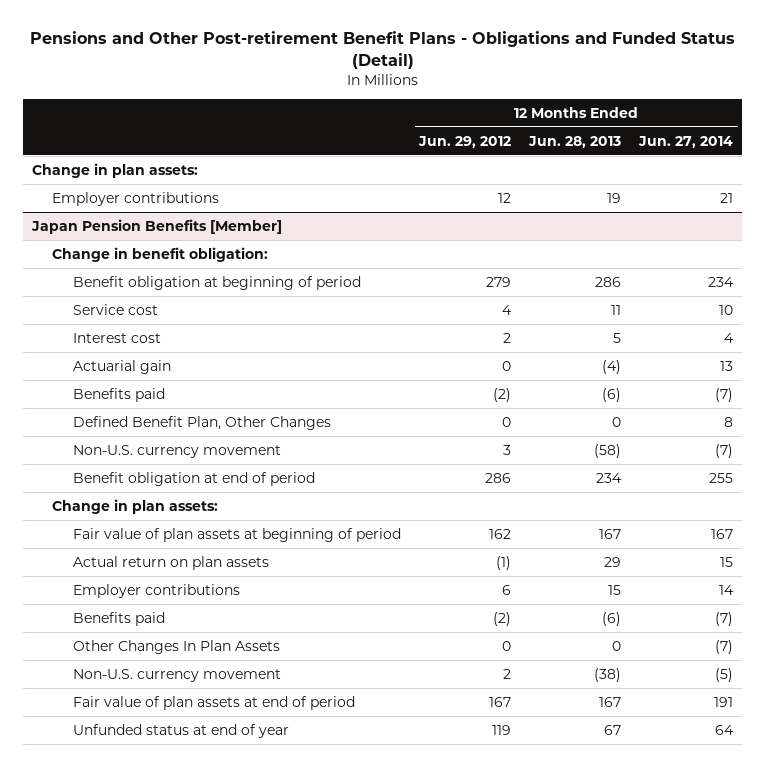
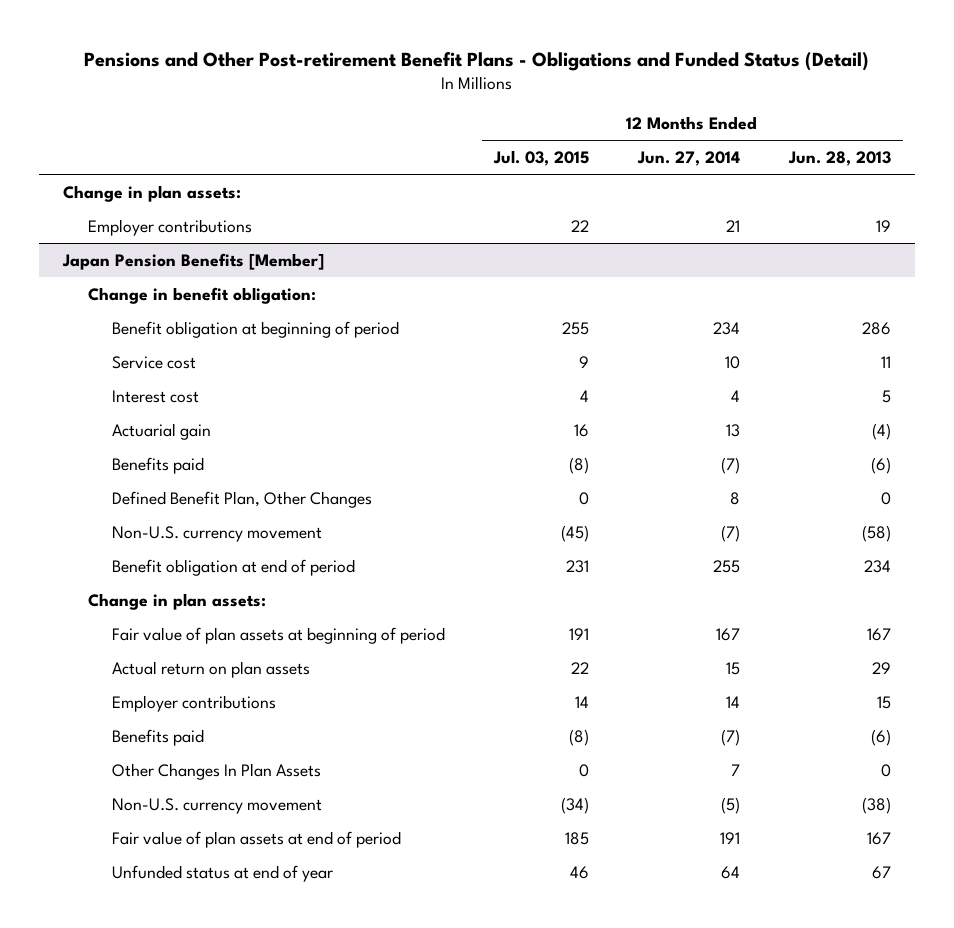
[418,135,512,148] Jun. 29, 2012 -> none
none -> [492,149,589,166] Jul. 03, 2015
[715,639,734,654] (7) -> [730,763,740,776] 7

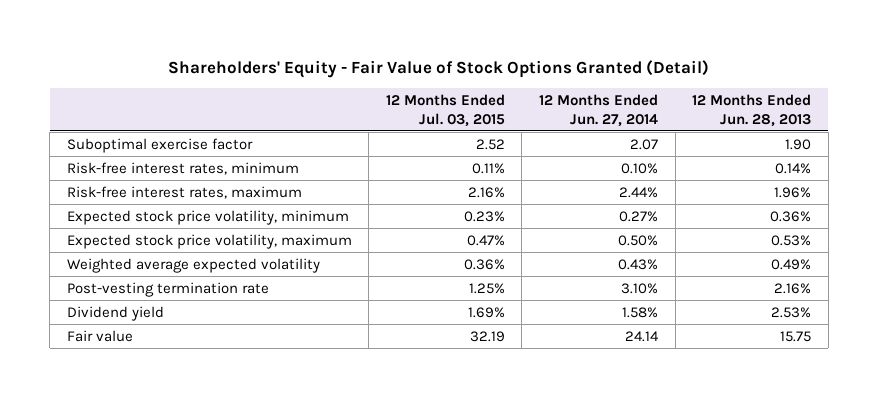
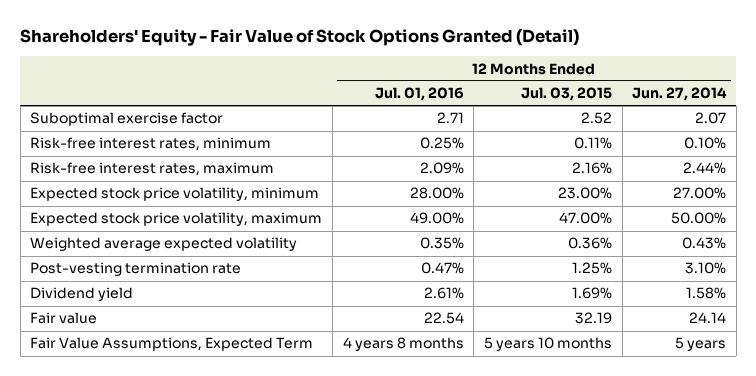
[692,93,812,127] 12 Months Ended Jun. 28, 2013 -> none
none -> [374,87,464,102] Jul. 01, 2016
[463,210,505,222] 0.23% -> [557,187,612,200] 23.00%
[618,210,658,222] 0.27% -> [673,187,727,200] 27.00%
[466,234,505,246] 0.47% -> [558,212,612,225] 47.00%
[617,234,658,246] 0.50% -> [671,212,727,225] 50.00%
none -> [30,337,314,352] Fair Value Assumptions, Expected Term

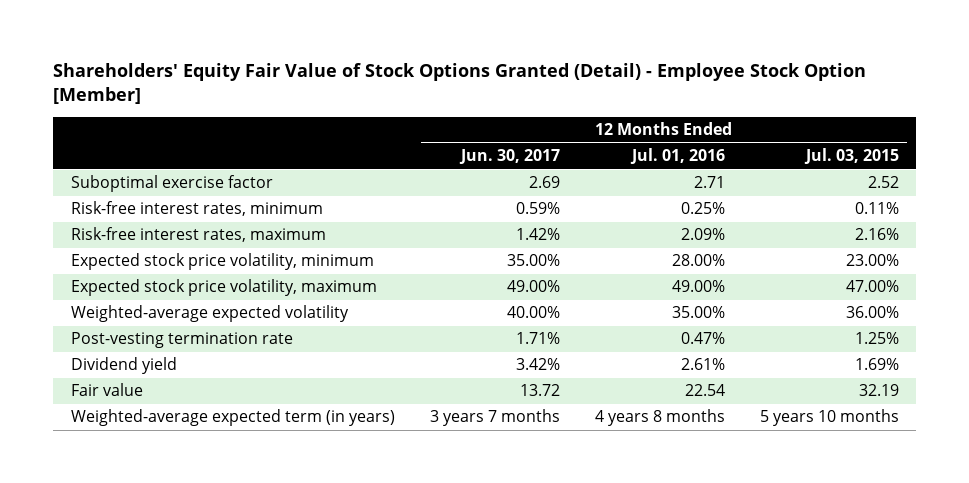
[20,29,580,47] Shareholders' Equity - Fair Value of Stock Options Granted (Detail) -> [53,63,867,105] Shareholders' Equity Fair Value of Stock Options Granted (Detail) - Employee Stock Option [Member]
[632,87,728,102] Jun. 27, 2014 -> none
none -> [458,149,560,165] Jun. 30, 2017
[30,237,298,252] Weighted average expected volatility -> [70,305,349,323] Weighted-average expected volatility
[419,237,464,250] 0.35% -> [671,306,725,319] 35.00%
[567,237,612,250] 0.36% -> [845,306,899,319] 36.00%
[30,337,314,352] Fair Value Assumptions, Expected Term -> [70,409,395,427] Weighted-average expected term (in years)

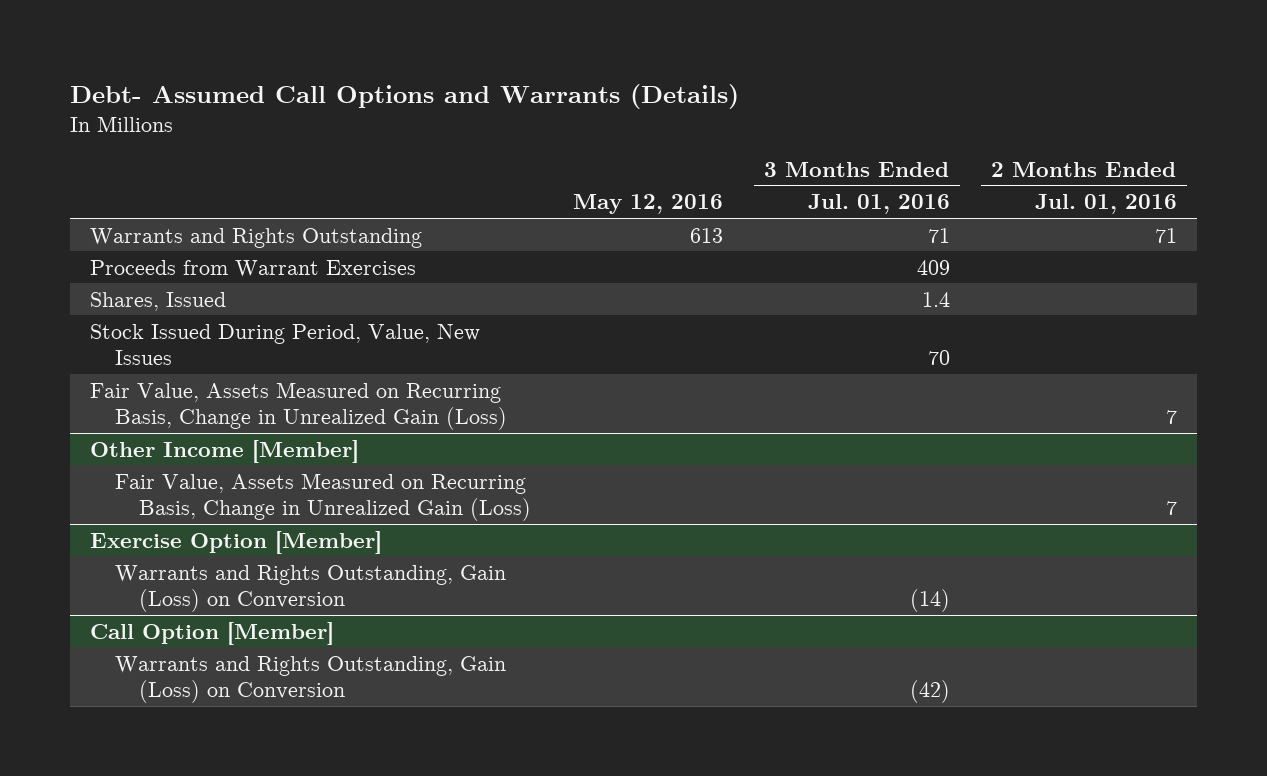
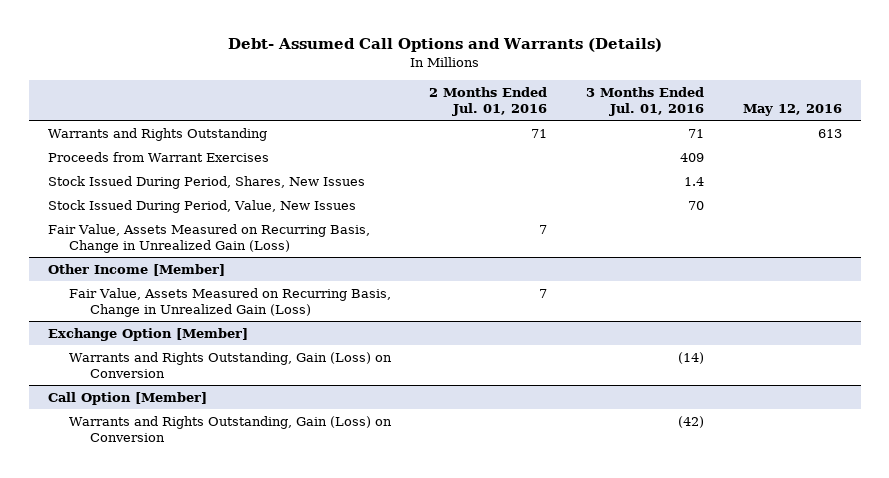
[90,291,227,311] Shares, Issued -> [47,175,365,189] Stock Issued During Period, Shares, New Issues
[90,530,383,554] Exercise Option [Member] -> [47,327,248,341] Exchange Option [Member]

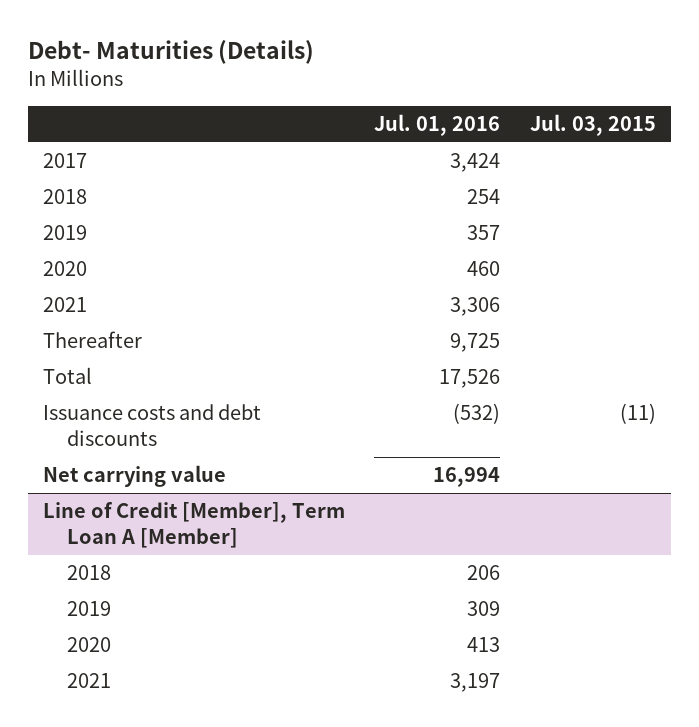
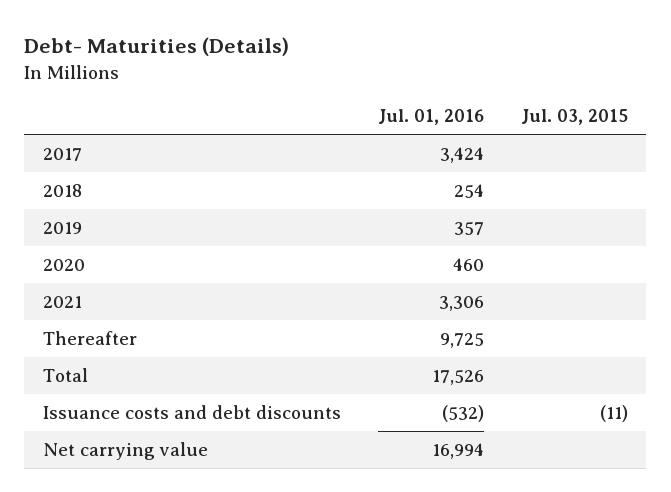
[42,502,345,549] Line of Credit [Member], Term Loan A [Member] -> none
[67,565,112,581] 2018 -> none
[67,601,112,617] 2019 -> none
[67,637,112,653] 2020 -> none
[67,673,112,689] 2021 -> none

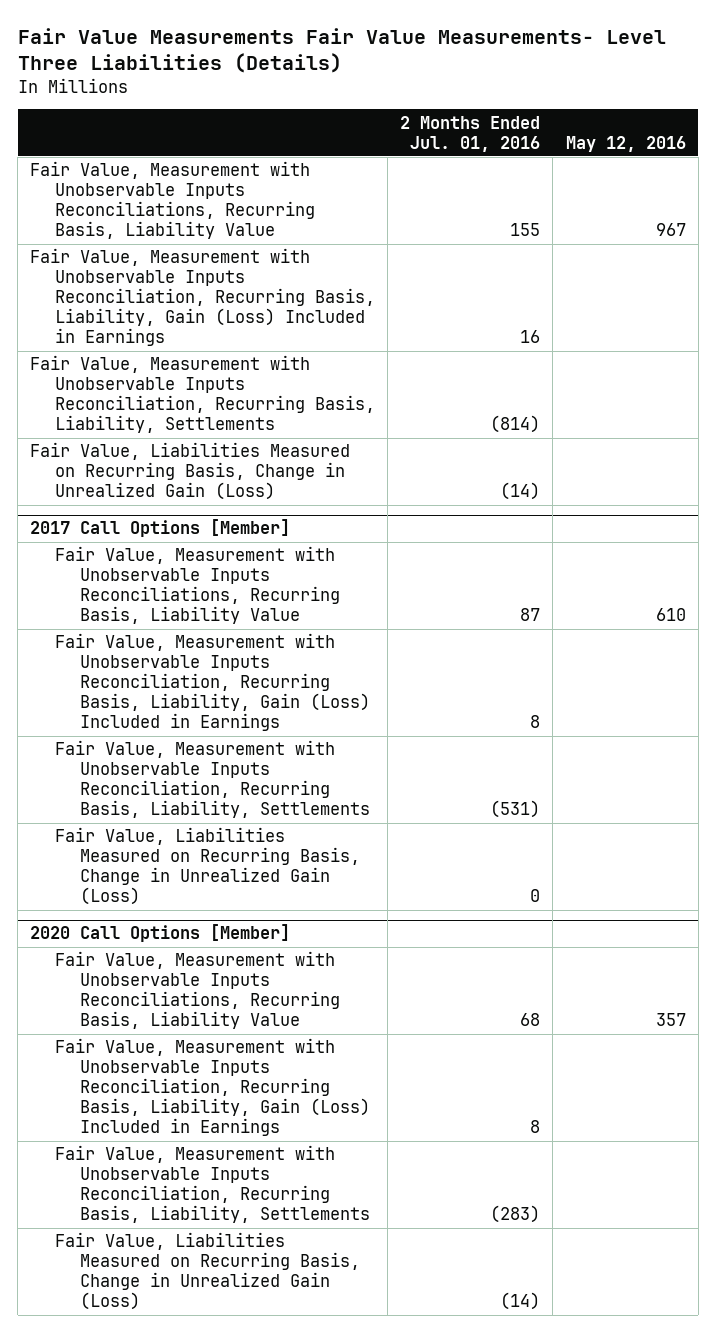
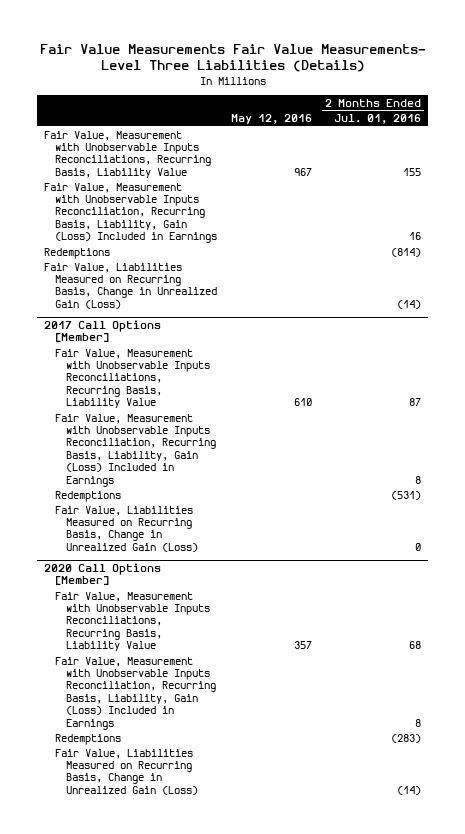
[30,355,376,434] Fair Value, Measurement with Unobservable Inputs Reconciliation, Recurring Basis, Liability, Settlements -> [44,247,111,259] Redemptions
[55,740,371,819] Fair Value, Measurement with Unobservable Inputs Reconciliation, Recurring Basis, Liability, Settlements -> [55,490,122,502] Redemptions
[55,1145,371,1224] Fair Value, Measurement with Unobservable Inputs Reconciliation, Recurring Basis, Liability, Settlements -> [55,733,122,745] Redemptions

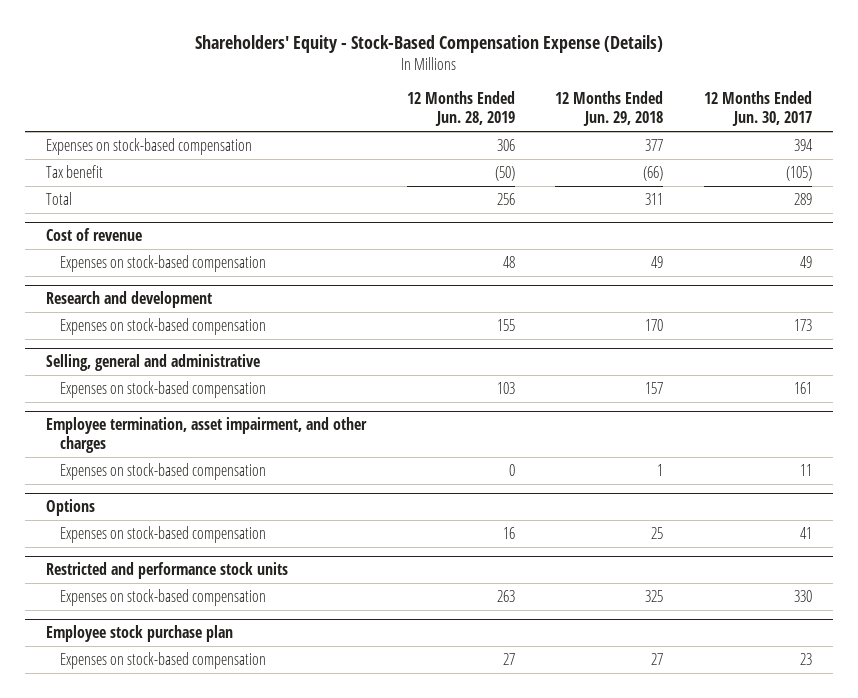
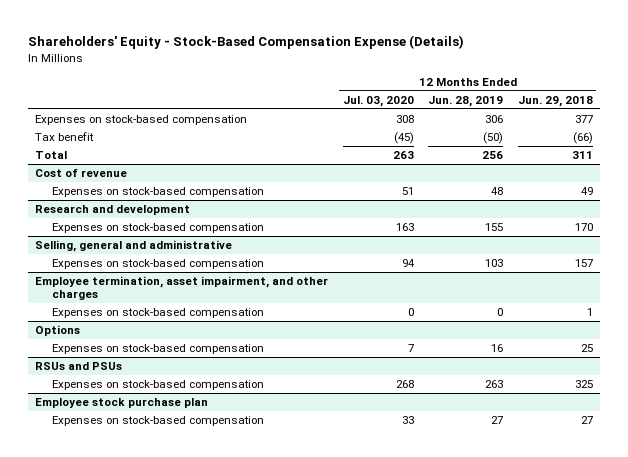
[704,91,813,127] 12 Months Ended Jun. 30, 2017 -> none
none -> [342,96,414,108] Jul. 03, 2020
[45,562,288,580] Restricted and performance stock units -> [35,362,123,371] RSUs and PSUs

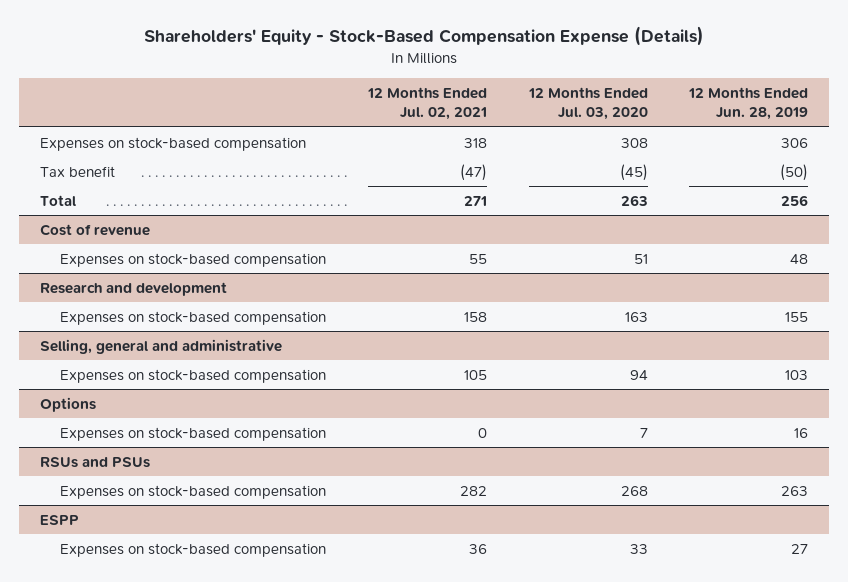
[517,96,593,108] Jun. 29, 2018 -> none
none -> [366,86,487,120] 12 Months Ended Jul. 02, 2021
[35,276,329,301] Employee termination, asset impairment, and other charges -> none
[52,308,265,319] Expenses on stock-based compensation -> none
[35,398,209,409] Employee stock purchase plan -> [39,514,79,525] ESPP

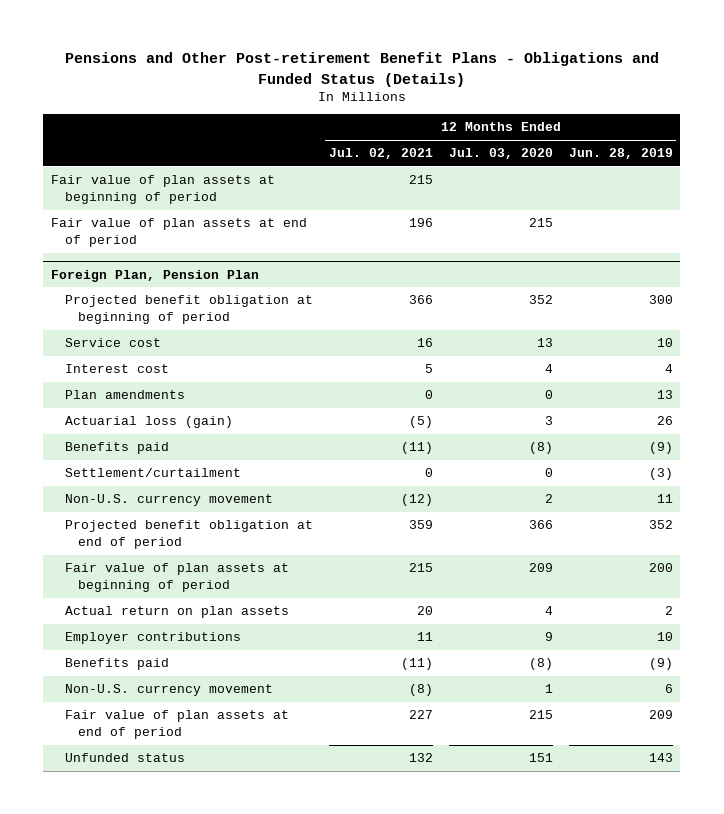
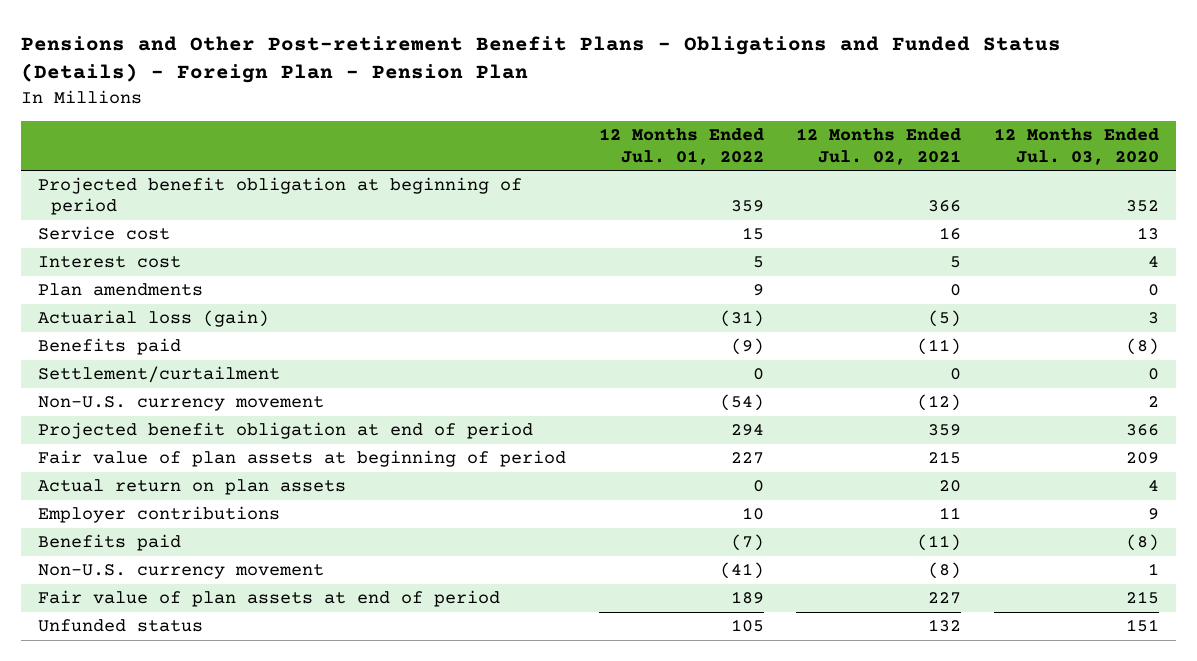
[64,52,659,87] Pensions and Other Post-retirement Benefit Plans - Obligations and Funded Status (Details) -> [21,35,1062,84] Pensions and Other Post-retirement Benefit Plans - Obligations and Funded Status (Details) - Foreign Plan - Pension Plan
[568,148,673,160] Jun. 28, 2019 -> none
none -> [598,128,764,165] 12 Months Ended Jul. 01, 2022
[51,175,276,204] Fair value of plan assets at beginning of period -> none
[51,218,308,247] Fair value of plan assets at end of period -> none
[51,269,260,282] Foreign Plan, Pension Plan -> none

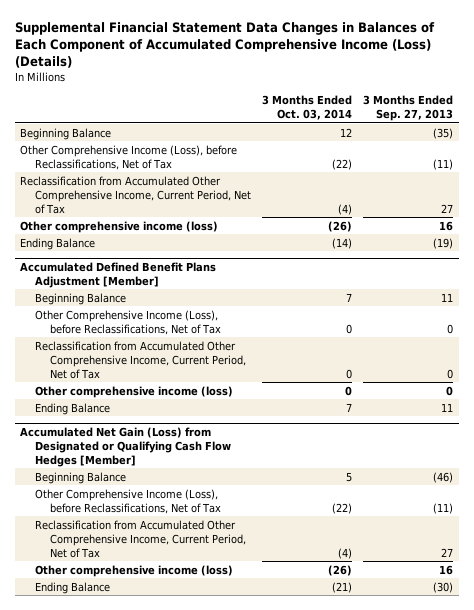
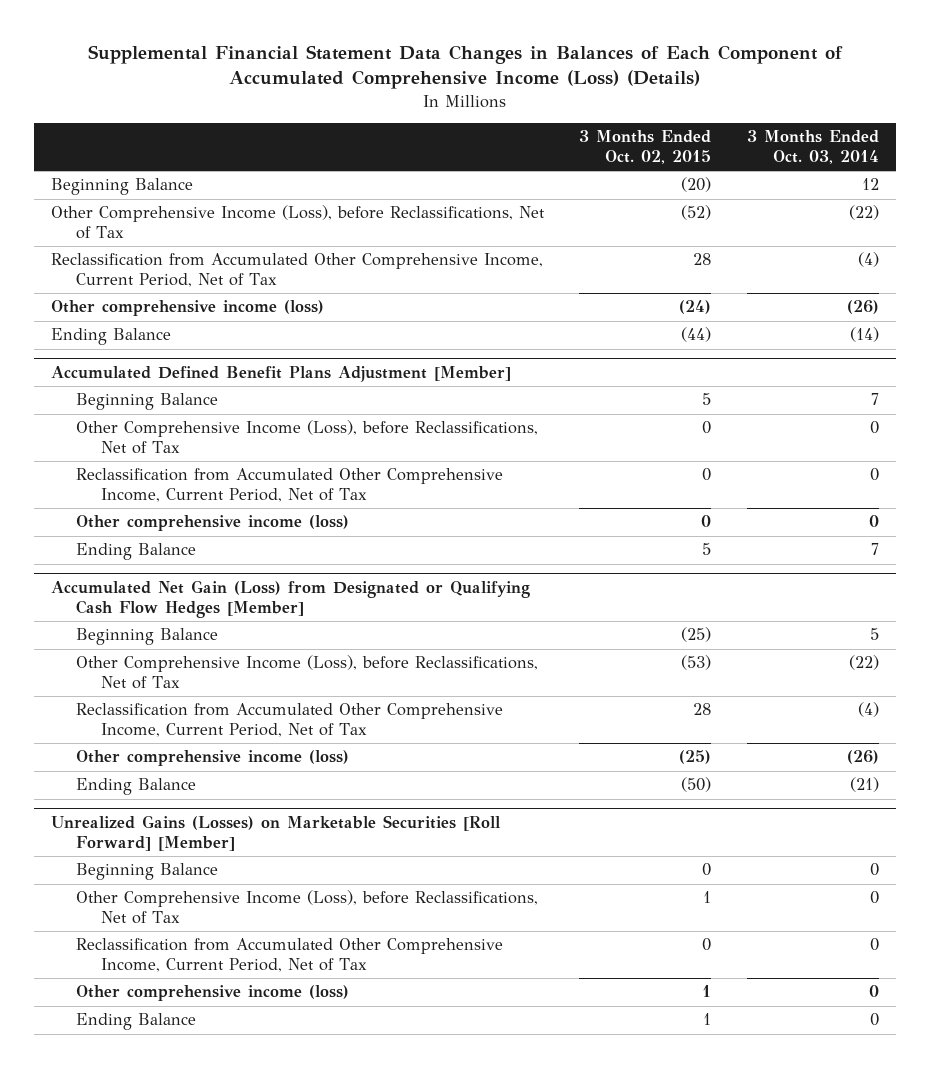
[363,95,454,122] 3 Months Ended Sep. 27, 2013 -> none
none -> [579,130,712,164] 3 Months Ended Oct. 02, 2015
none -> [51,815,502,851] Unrealized Gains (Losses) on Marketable Securities [Roll Forward] [Member]
none -> [76,863,219,881] Beginning Balance
none -> [76,890,539,924] Other Comprehensive Income (Loss), before Reclassifications, Net of Tax
none -> [76,938,504,972] Reclassification from Accumulated Other Comprehensive Income, Current Period, Net of Tax
none -> [76,985,350,1002] Other comprehensive income (loss)
none -> [76,1013,197,1031] Ending Balance

